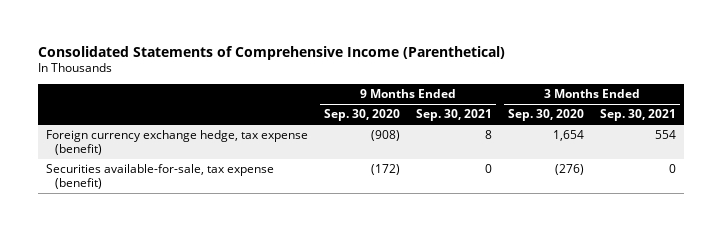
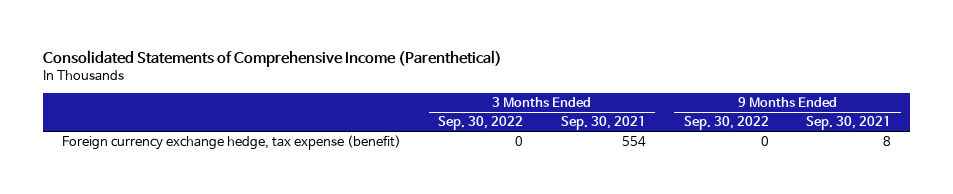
[324,109,401,122] Sep. 30, 2020 -> none
[508,109,585,122] Sep. 30, 2020 -> none
none -> [438,116,524,131] Sep. 30, 2022
none -> [683,116,769,131] Sep. 30, 2022
[46,164,275,189] Securities available-for-sale, tax expense (benefit) -> none

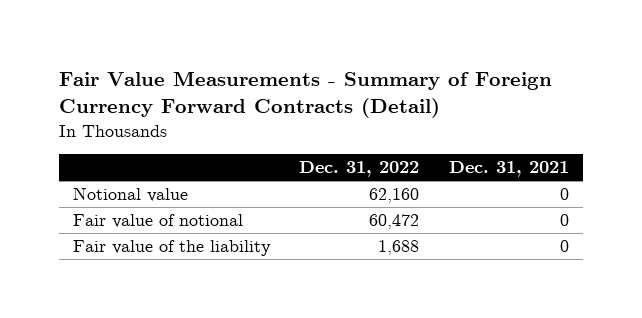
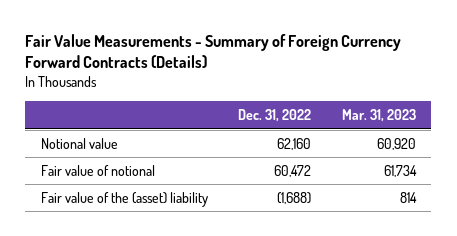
[58,70,552,119] Fair Value Measurements - Summary of Foreign Currency Forward Contracts (Detail) -> [25,33,402,69] Fair Value Measurements - Summary of Foreign Currency Forward Contracts (Details)
[448,161,569,178] Dec. 31, 2021 -> none
none -> [342,108,417,122] Mar. 31, 2023
[73,240,272,257] Fair value of the liability -> [40,191,208,207] Fair value of the (asset) liability
[378,240,420,256] 1,688 -> [277,191,312,204] (1,688)

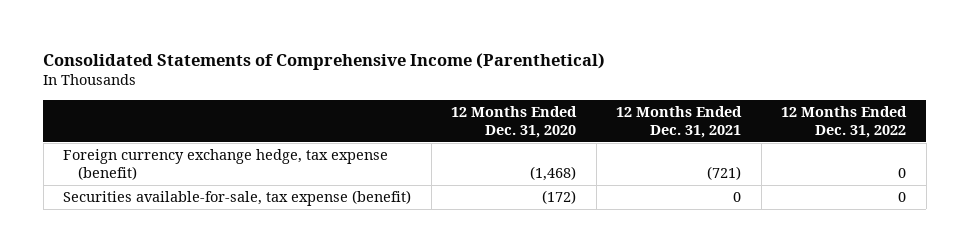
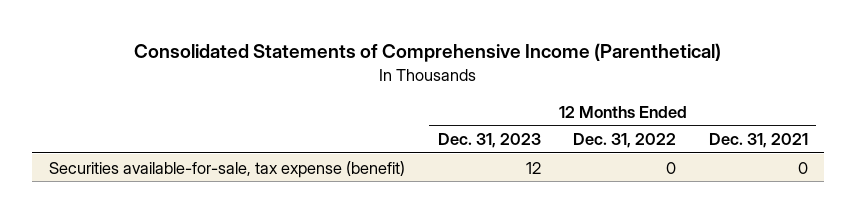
[451,105,578,139] 12 Months Ended Dec. 31, 2020 -> none
none -> [437,133,541,149] Dec. 31, 2023
[63,149,389,181] Foreign currency exchange hedge, tax expense (benefit) -> none

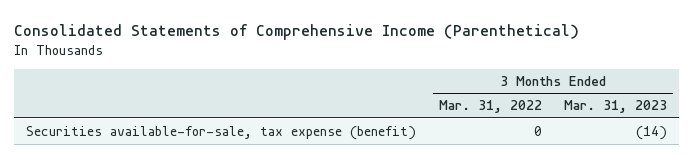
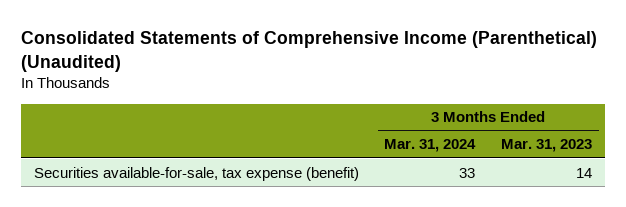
[14,23,580,40] Consolidated Statements of Comprehensive Income (Parenthetical) -> [20,31,597,72] Consolidated Statements of Comprehensive Income (Parenthetical) (Unaudited)
[438,100,542,114] Mar. 31, 2022 -> none
none -> [384,139,477,153] Mar. 31, 2024
[636,126,668,141] (14) -> [576,167,593,178] 14

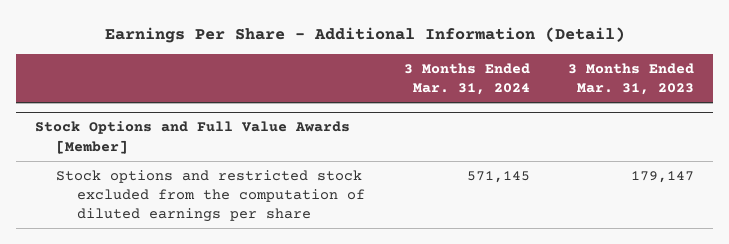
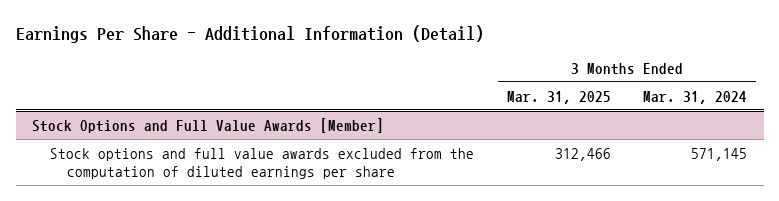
[568,62,695,96] 3 Months Ended Mar. 31, 2023 -> none
none -> [506,90,611,104] Mar. 31, 2025
[56,169,365,223] Stock options and restricted stock excluded from the computation of diluted earnings per share -> [49,147,474,179] Stock options and full value awards excluded from the computation of diluted earnings per share

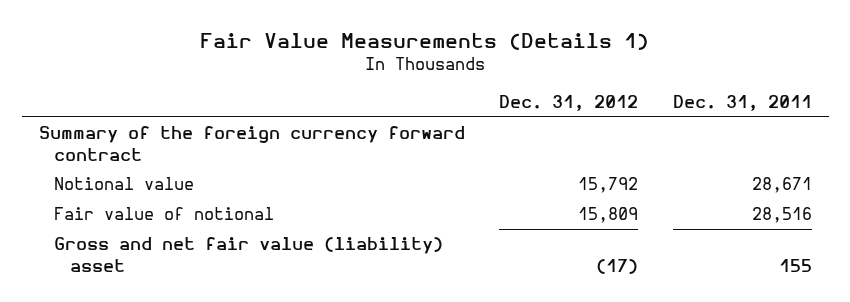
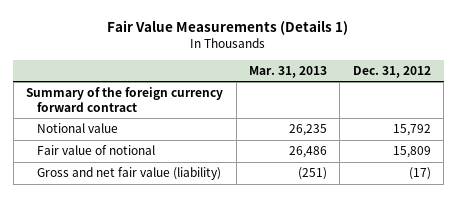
[672,95,812,112] Dec. 31, 2011 -> none
none -> [248,65,327,78] Mar. 31, 2013
[54,237,444,272] Gross and net fair value (liability) asset -> [37,167,222,181] Gross and net fair value (liability)

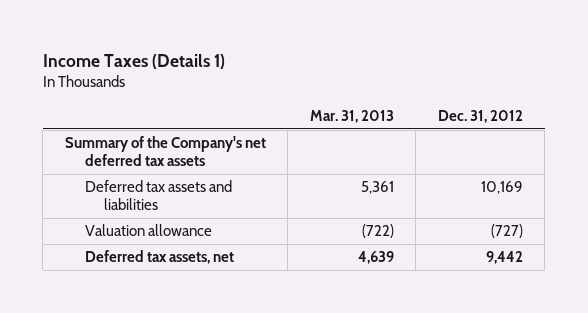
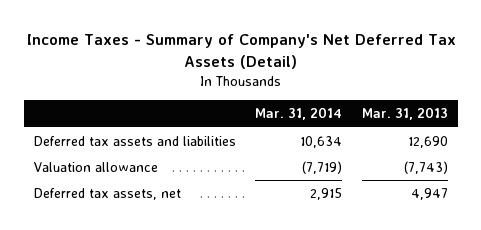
[42,53,225,69] Income Taxes (Details 1) -> [26,34,456,70] Income Taxes - Summary of Company's Net Deferred Tax Assets (Detail)
[437,109,523,123] Dec. 31, 2012 -> none
none -> [255,107,343,121] Mar. 31, 2014
[64,136,266,167] Summary of the Company's net deferred tax assets -> none
[360,181,394,195] 5,361 -> [407,135,448,148] 12,690
[361,224,394,239] (722) -> [403,160,448,174] (7,743)
[357,251,394,265] 4,639 -> [410,187,448,200] 4,947

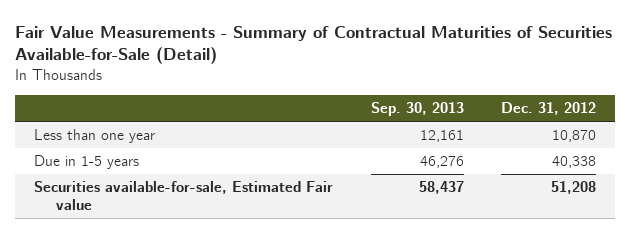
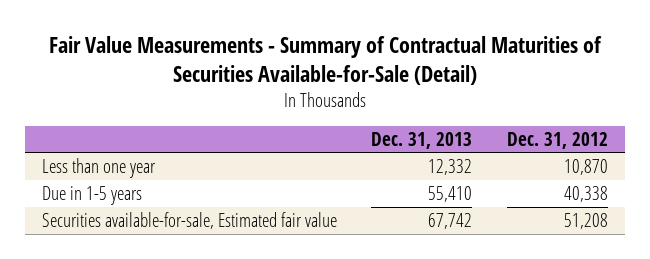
[370,101,464,116] Sep. 30, 2013 -> none
none -> [371,131,473,149] Dec. 31, 2013
[33,181,333,210] Securities available-for-sale, Estimated Fair value -> [41,211,337,229] Securities available-for-sale, Estimated fair value

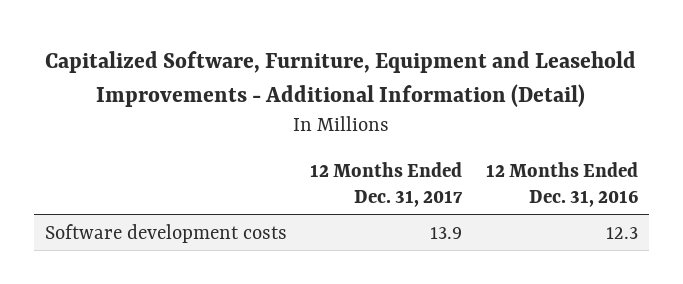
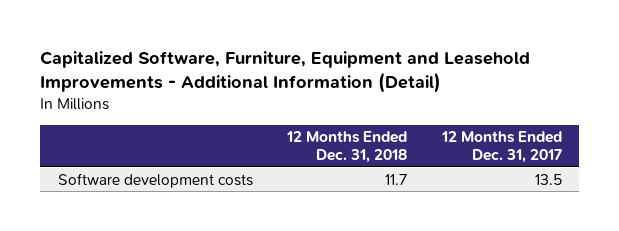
[485,161,638,208] 12 Months Ended Dec. 31, 2016 -> none
none -> [286,130,408,164] 12 Months Ended Dec. 31, 2018
[430,226,463,239] 13.9 -> [534,173,562,185] 13.5

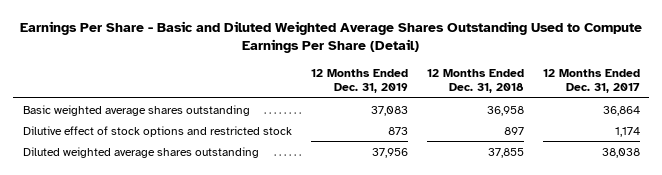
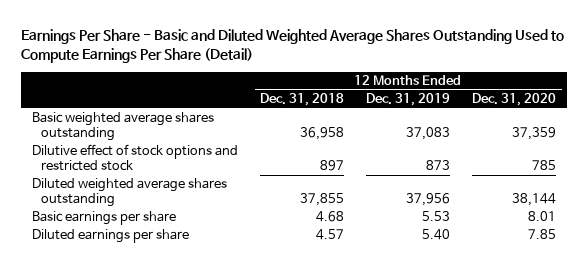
[542,68,640,94] 12 Months Ended Dec. 31, 2017 -> none
none -> [472,93,557,107] Dec. 31, 2020
none -> [32,211,177,226] Basic earnings per share
none -> [32,229,190,244] Diluted earnings per share

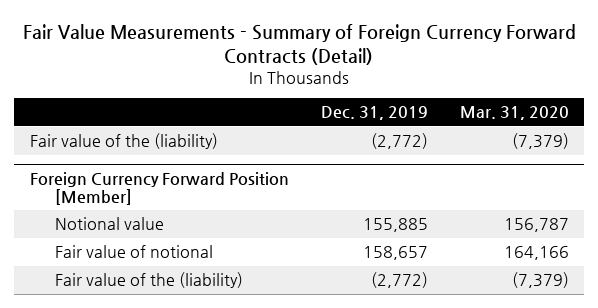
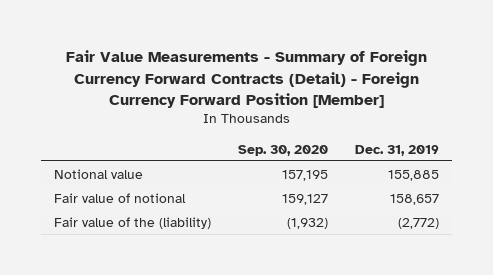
[23,23,577,65] Fair Value Measurements - Summary of Foreign Currency Forward Contracts (Detail) -> [65,50,427,108] Fair Value Measurements - Summary of Foreign Currency Forward Contracts (Detail) - Foreign Currency Forward Position [Member]
[459,106,569,121] Mar. 31, 2020 -> none
none -> [238,144,329,156] Sep. 30, 2020
[29,133,218,150] Fair value of the (liability) -> none
[29,171,289,205] Foreign Currency Forward Position [Member] -> none

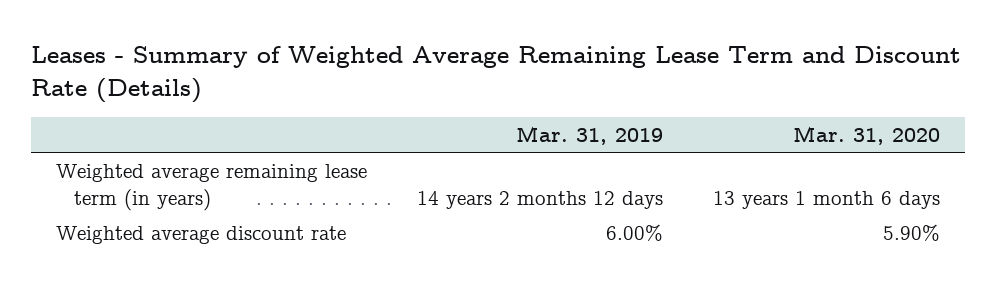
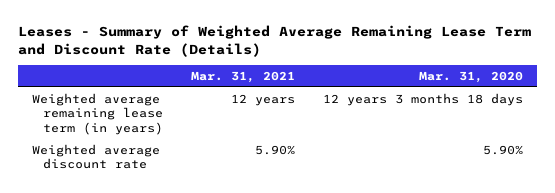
[516,125,664,145] Mar. 31, 2019 -> none
none -> [190,70,295,83] Mar. 31, 2021
[713,190,941,209] 13 years 1 month 6 days -> [322,92,523,106] 12 years 3 months 18 days

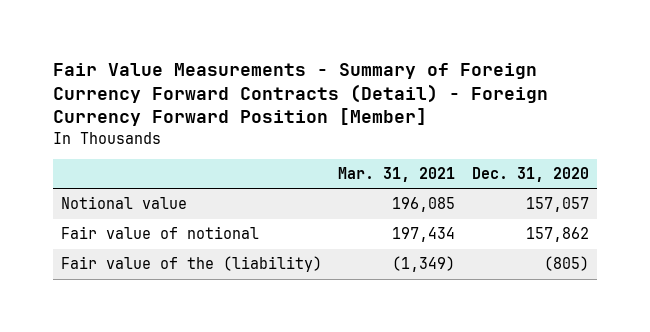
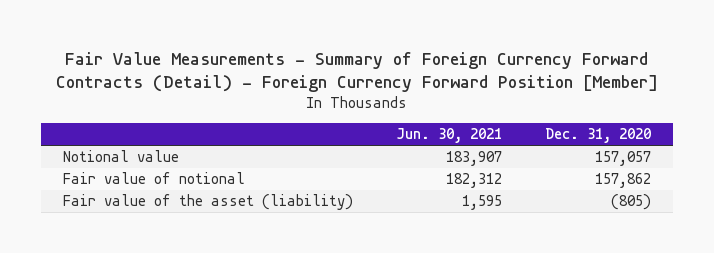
[338,167,456,183] Mar. 31, 2021 -> none
none -> [396,128,503,144] Jun. 30, 2021
[61,256,323,273] Fair value of the (liability) -> [62,194,353,211] Fair value of the asset (liability)

